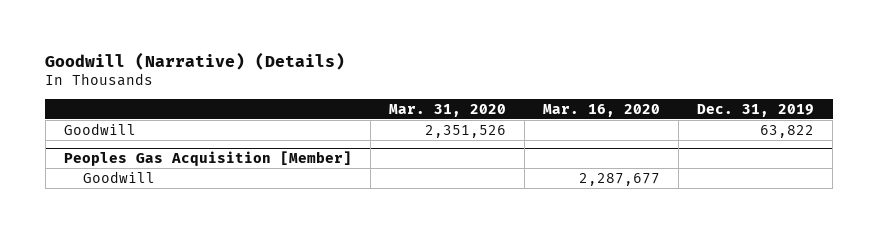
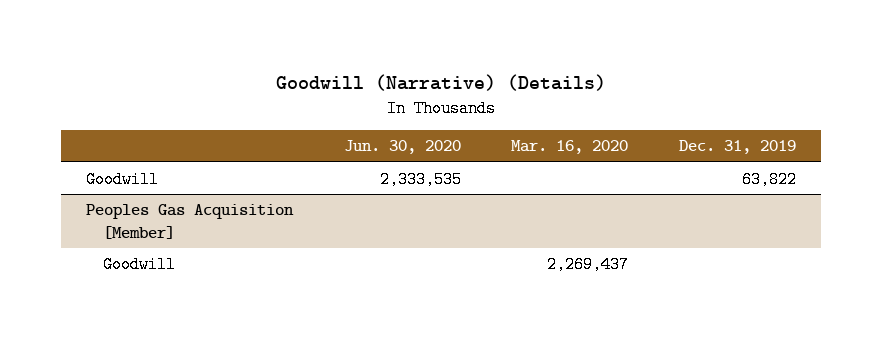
[388,103,506,117] Mar. 31, 2020 -> none
none -> [343,140,461,155] Jun. 30, 2020
[579,172,661,186] 2,287,677 -> [547,255,630,273] 2,269,437

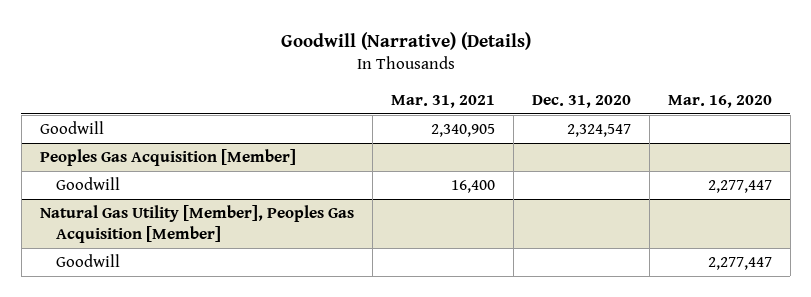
[343,140,461,155] Jun. 30, 2020 -> none
[678,140,796,155] Dec. 31, 2019 -> none
none -> [390,94,495,108] Mar. 31, 2021
none -> [531,94,631,108] Dec. 31, 2020
[547,255,630,273] 2,269,437 -> [707,180,772,194] 2,277,447
none -> [39,205,354,244] Natural Gas Utility [Member], Peoples Gas Acquisition [Member]
none -> [55,254,120,268] Goodwill

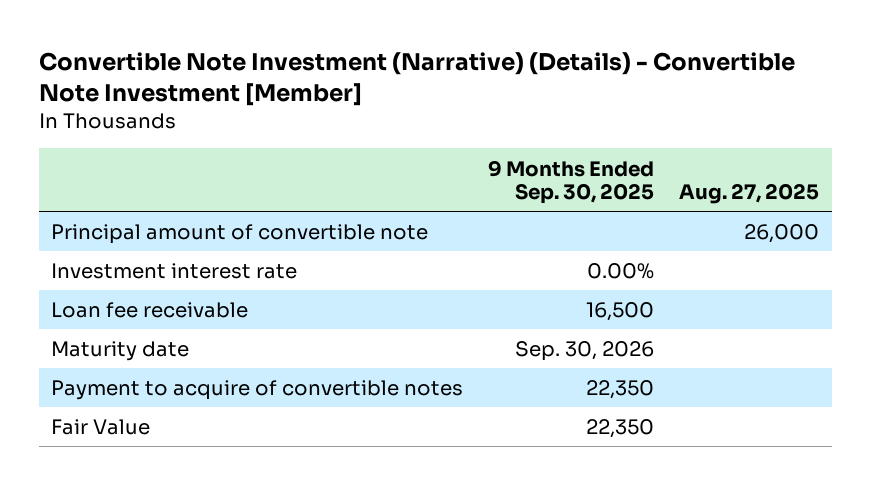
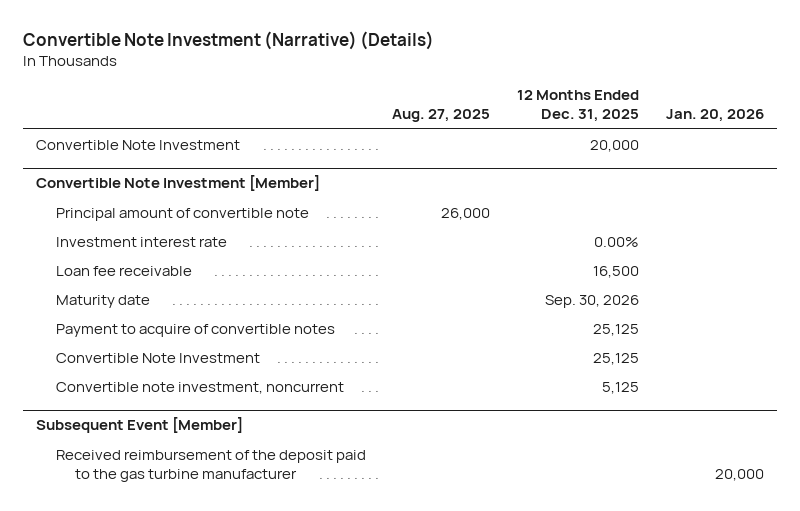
[38,51,795,107] Convertible Note Investment (Narrative) (Details) - Convertible Note Investment [Member] -> [22,30,434,50] Convertible Note Investment (Narrative) (Details)
[488,159,655,205] 9 Months Ended Sep. 30, 2025 -> none
none -> [516,90,639,123] 12 Months Ended Dec. 31, 2025
none -> [665,109,764,123] Jan. 20, 2026
[51,224,429,245] Principal amount of convertible note -> none
[51,263,298,280] Investment interest rate -> none
[51,302,249,319] Loan fee receivable -> none
[51,341,190,362] Maturity date -> none
[51,380,464,401] Payment to acquire of convertible notes -> none
[51,419,151,436] Fair Value -> [36,140,241,151] Convertible Note Investment
none -> [36,175,321,192] Convertible Note Investment [Member]
none -> [55,208,309,222] Principal amount of convertible note
none -> [55,237,227,248] Investment interest rate
none -> [55,266,192,277] Loan fee receivable
none -> [55,295,150,309] Maturity date
none -> [55,324,335,338] Payment to acquire of convertible notes
none -> [55,353,260,364] Convertible Note Investment
none -> [55,382,344,395] Convertible note investment, noncurrent
none -> [36,417,244,434] Subsequent Event [Member]
none -> [55,450,366,482] Received reimbursement of the deposit paid to the gas turbine manufacturer

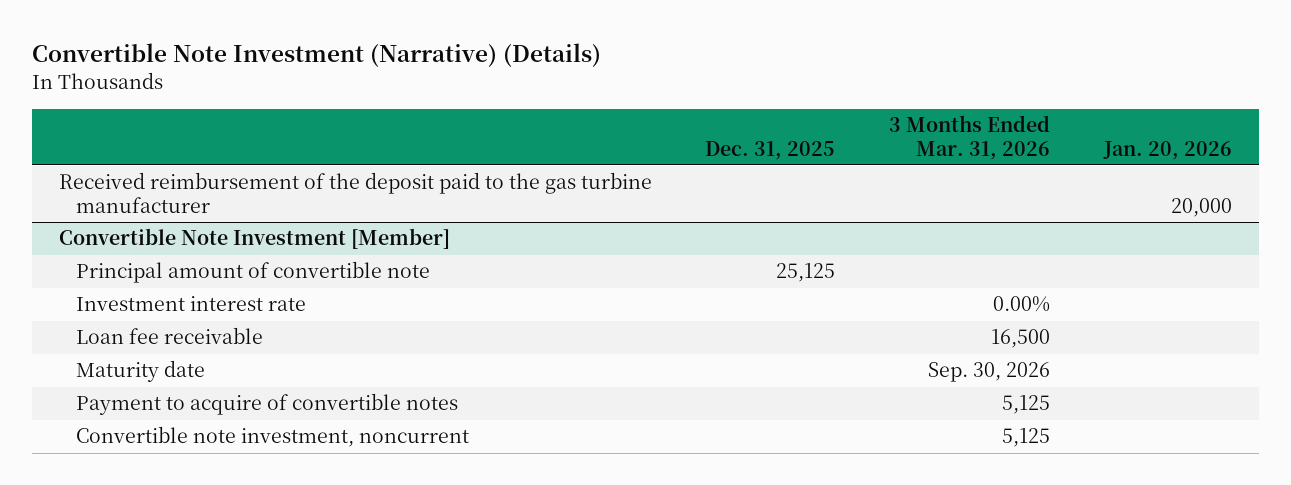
[392,109,491,123] Aug. 27, 2025 -> none
[516,90,639,123] 12 Months Ended Dec. 31, 2025 -> none
none -> [705,140,836,160] Dec. 31, 2025
none -> [889,115,1051,160] 3 Months Ended Mar. 31, 2026
[36,140,241,151] Convertible Note Investment -> none
none -> [58,172,652,214] Received reimbursement of the deposit paid to the gas turbine manufacturer
[55,353,260,364] Convertible Note Investment -> none
[36,417,244,434] Subsequent Event [Member] -> none
[55,450,366,482] Received reimbursement of the deposit paid to the gas turbine manufacturer -> none

